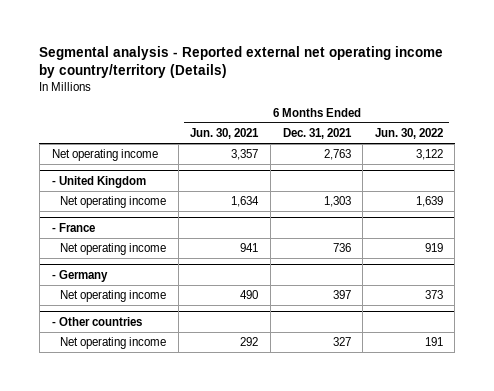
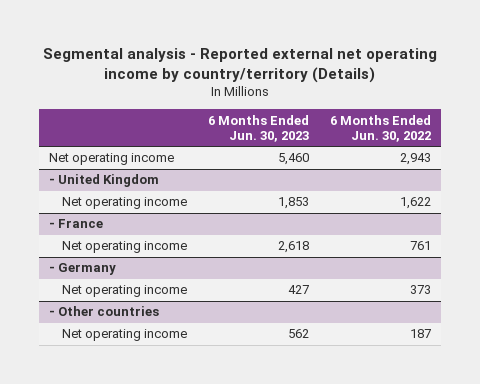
[190,128,260,140] Jun. 30, 2021 -> none
[282,128,352,140] Dec. 31, 2021 -> none
none -> [207,114,309,142] 6 Months Ended Jun. 30, 2023
[415,149,443,161] 3,122 -> [399,153,431,166] 2,943
[415,196,443,208] 1,639 -> [399,197,431,210] 1,622
[424,243,443,253] 919 -> [409,241,431,251] 761
[424,337,443,347] 191 -> [409,329,431,339] 187

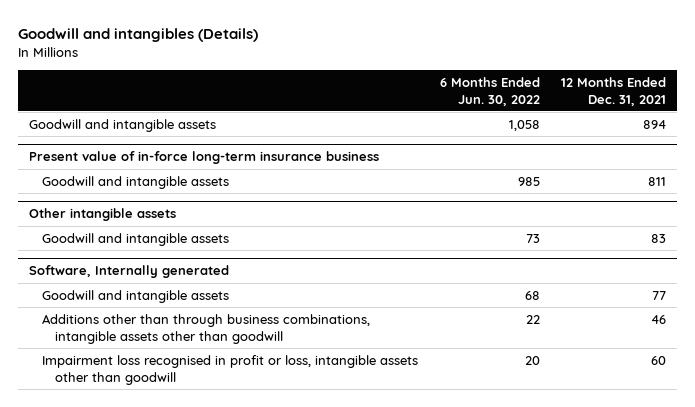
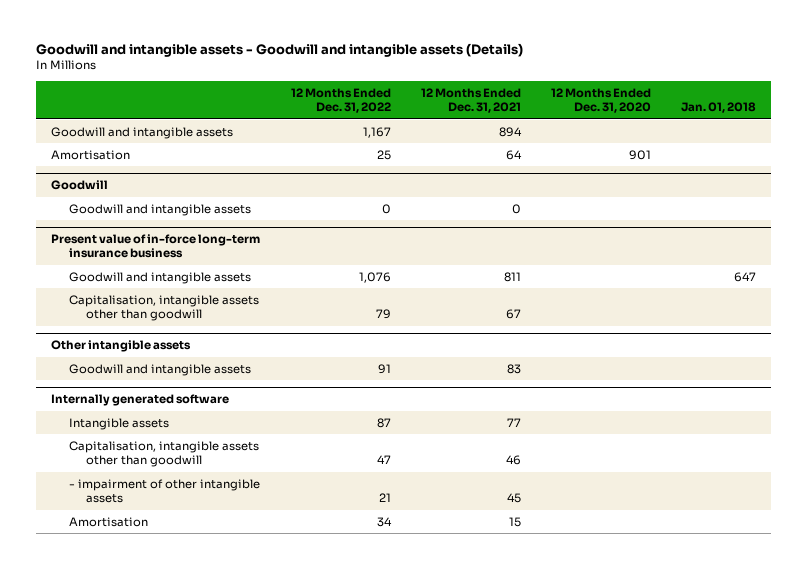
[18,27,259,42] Goodwill and intangibles (Details) -> [36,42,524,57] Goodwill and intangible assets - Goodwill and intangible assets (Details)
[439,76,540,106] 6 Months Ended Jun. 30, 2022 -> none
none -> [290,87,391,114] 12 Months Ended Dec. 31, 2022
none -> [550,87,651,114] 12 Months Ended Dec. 31, 2020
none -> [681,102,757,114] Jan. 01, 2018
none -> [51,149,131,160] Amortisation
none -> [51,180,109,191] Goodwill
none -> [68,203,251,216] Goodwill and intangible assets
none -> [68,294,259,322] Capitalisation, intangible assets other than goodwill
[29,265,230,279] Software, Internally generated -> [51,394,230,407] Internally generated software
[42,289,230,303] Goodwill and intangible assets -> [68,417,169,430] Intangible assets
[42,313,371,344] Additions other than through business combinations, intangible assets other than goodwill -> [68,440,259,468] Capitalisation, intangible assets other than goodwill
[42,354,419,385] Impairment loss recognised in profit or loss, intangible assets other than goodwill -> [68,478,260,504] - impairment of other intangible assets
[651,355,667,365] 60 -> [506,493,521,504] 45
none -> [68,516,148,527] Amortisation

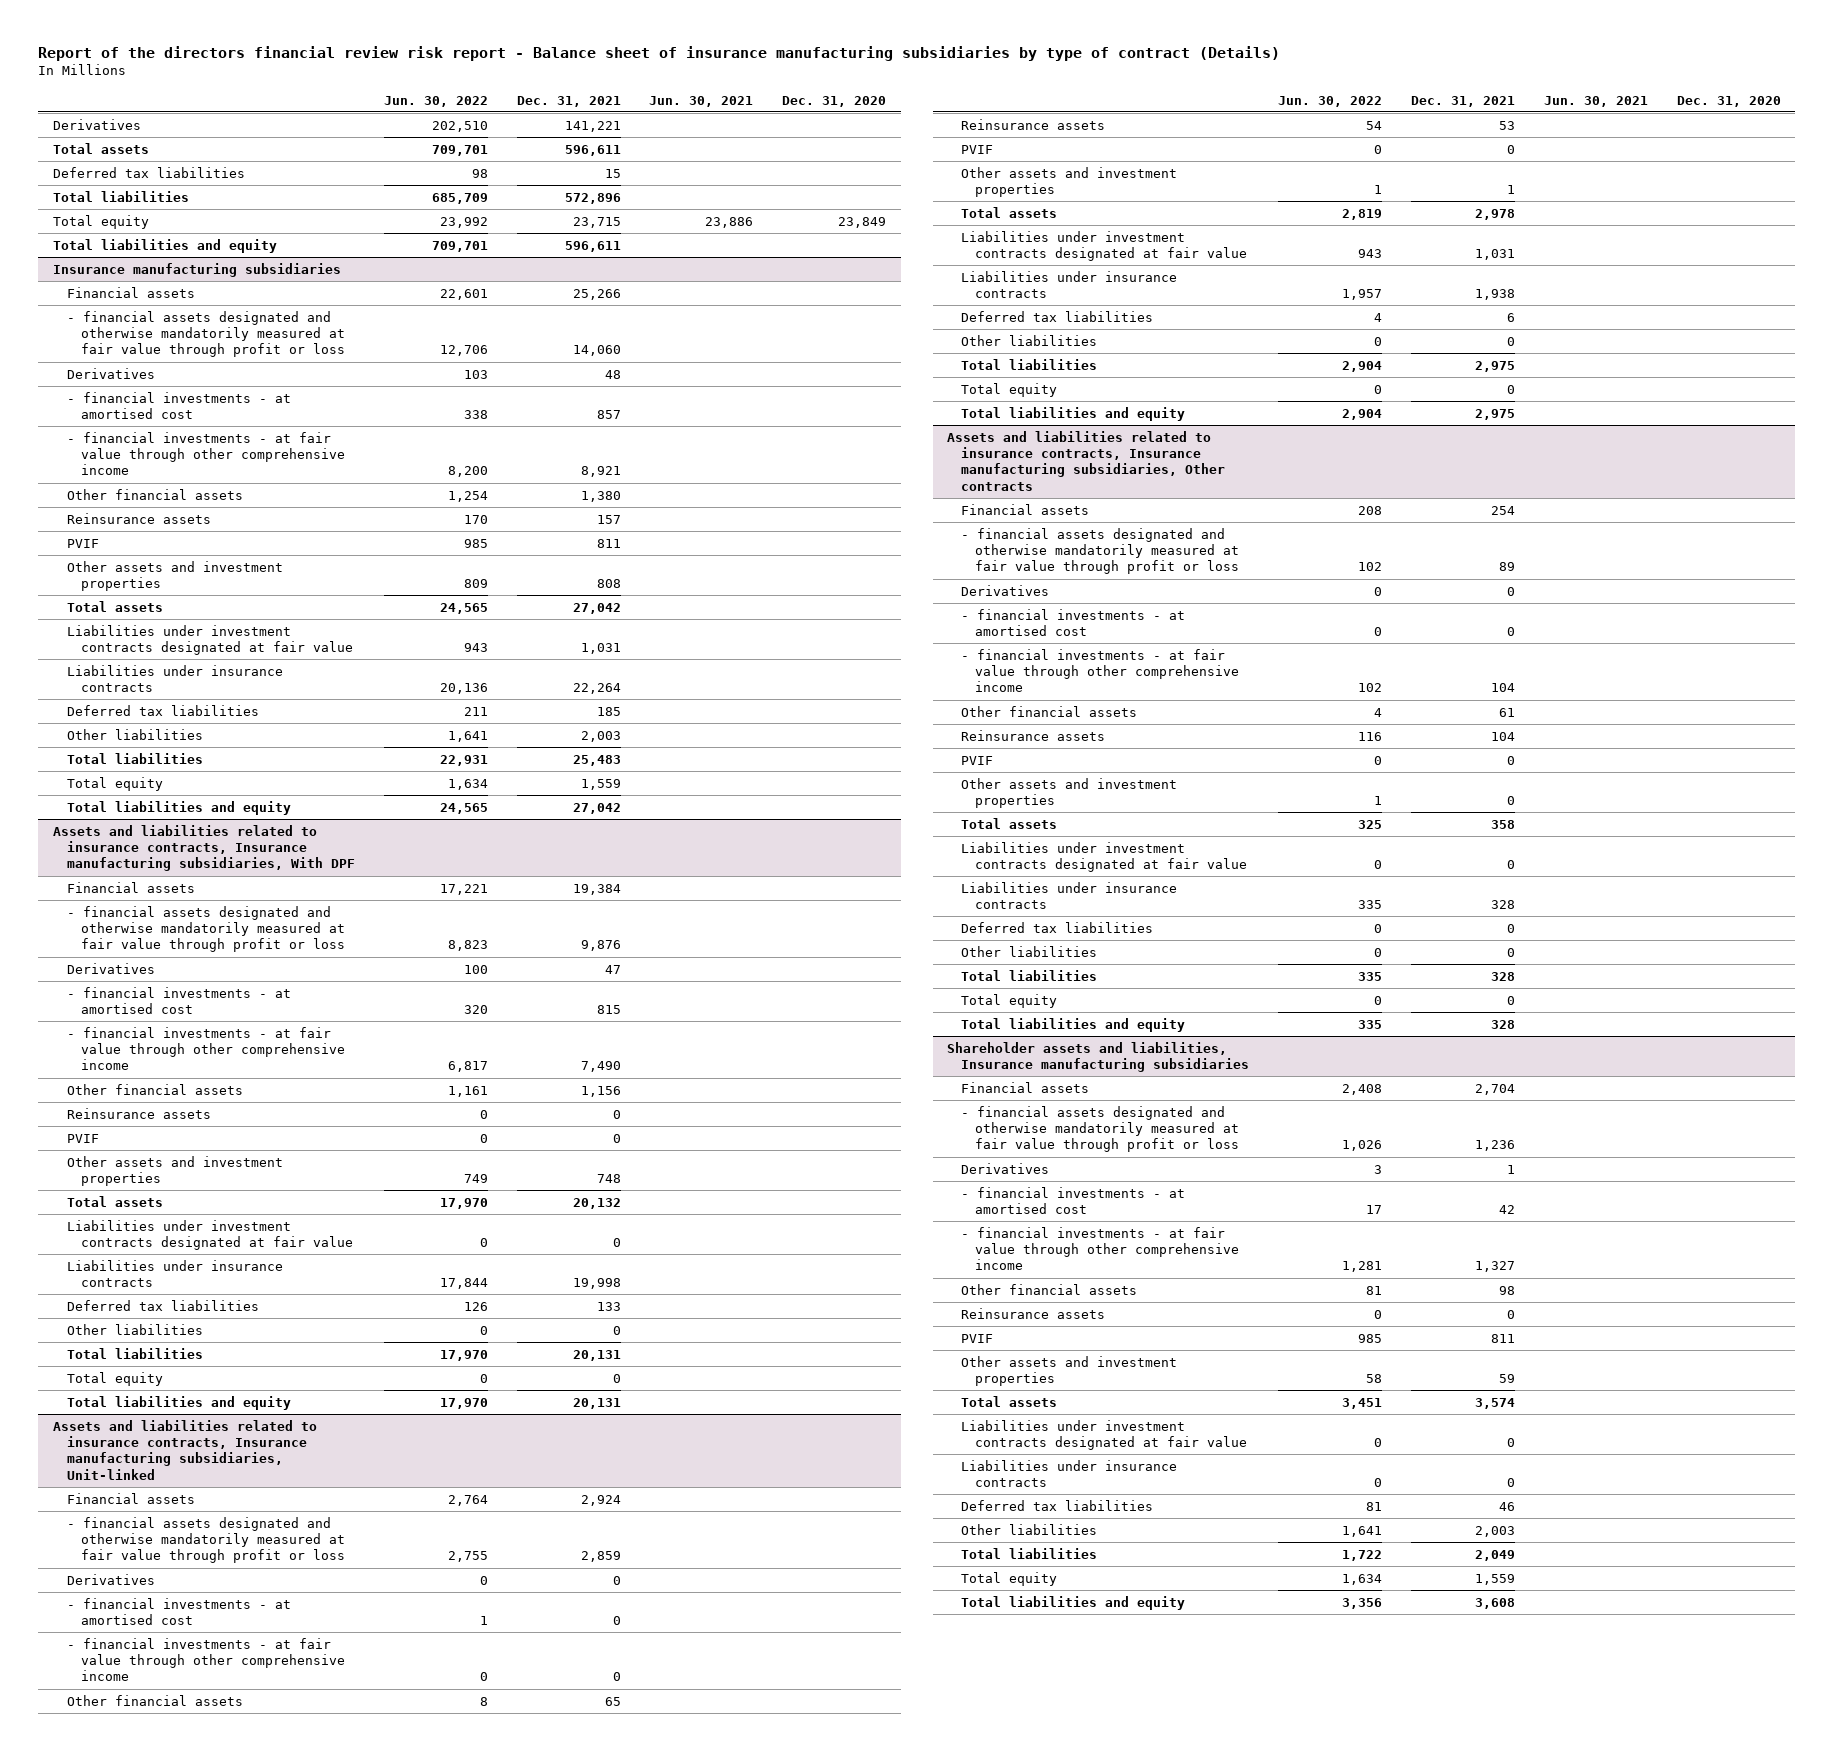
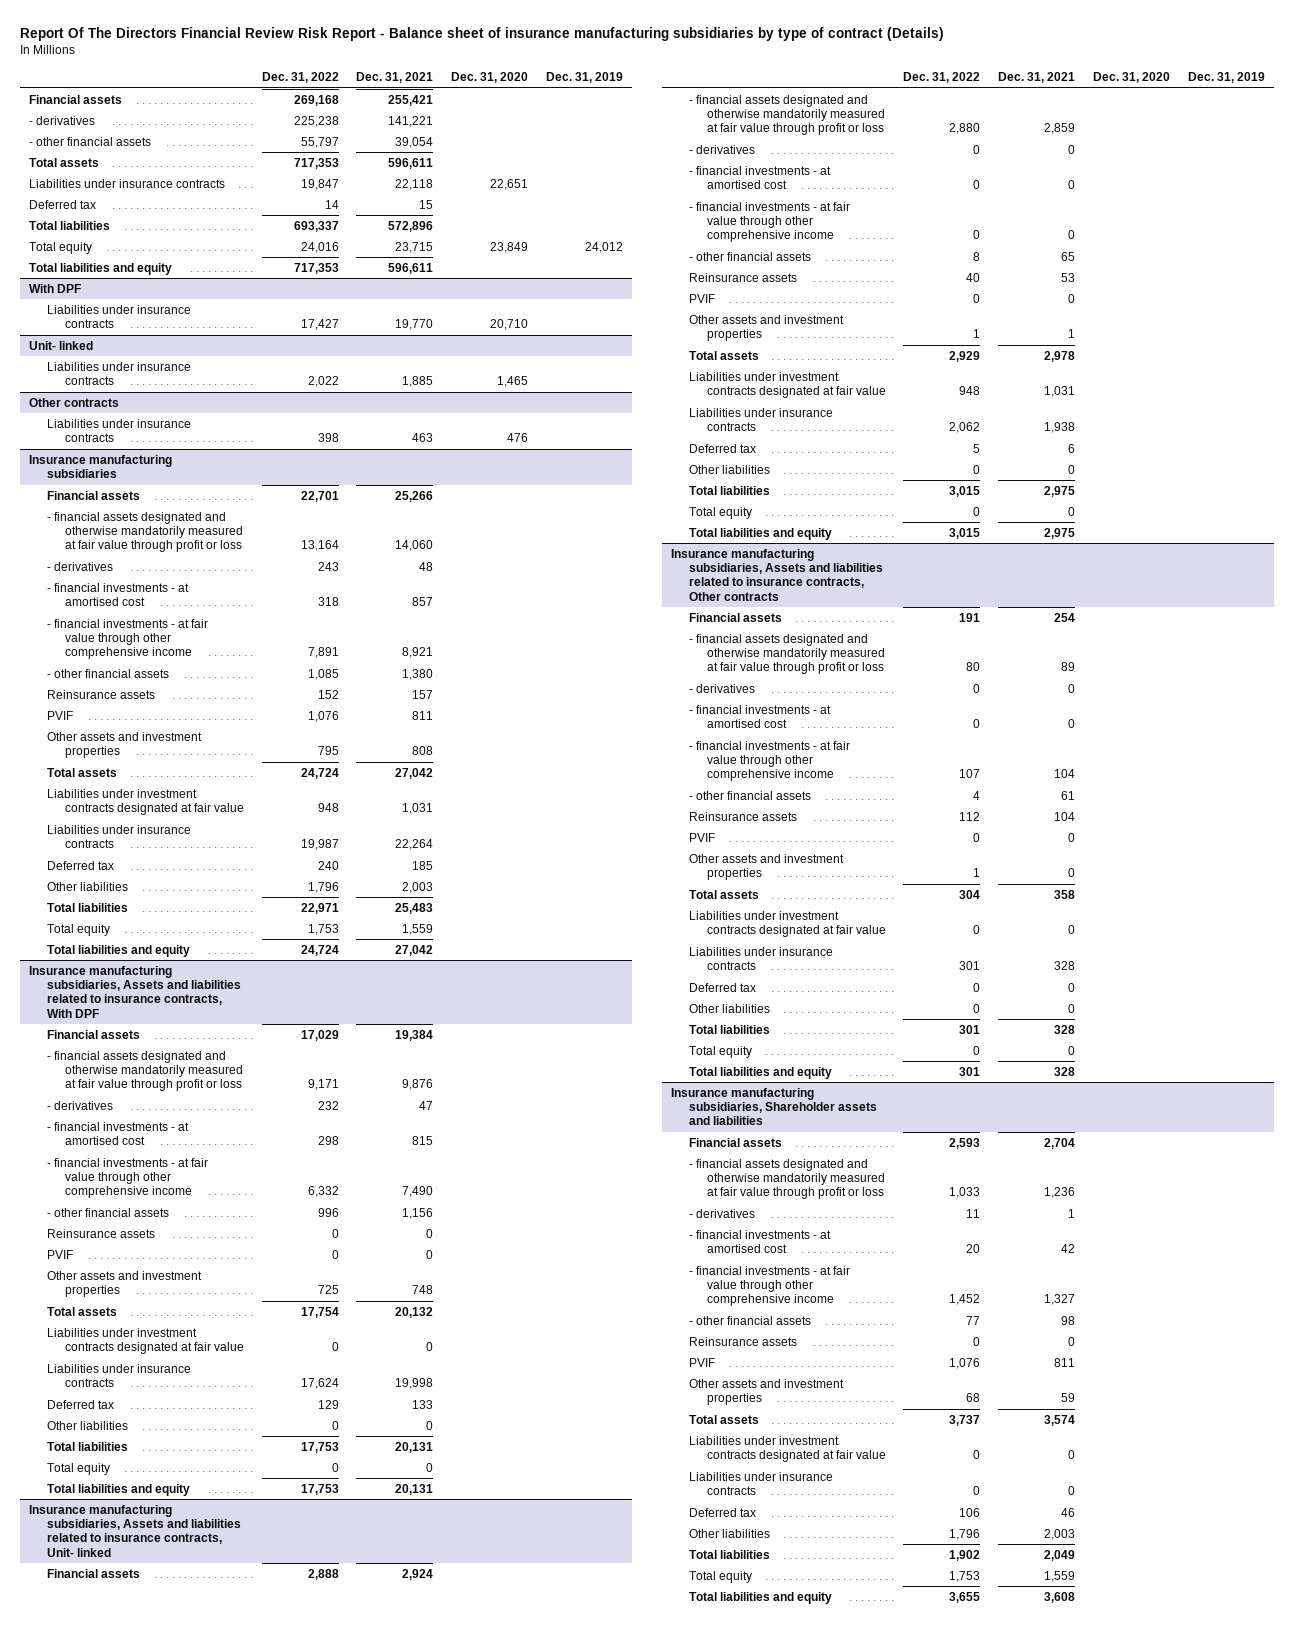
[38,46,1281,62] Report of the directors financial review risk report - Balance sheet of insurance manufacturing subsidiaries by type of contract (Details) -> [19,27,944,42] Report Of The Directors Financial Review Risk Report - Balance sheet of insurance manufacturing subsidiaries by type of contract (Details)
[383,95,488,107] Jun. 30, 2022 -> none
[649,95,754,107] Jun. 30, 2021 -> none
none -> [261,72,339,84] Dec. 31, 2022
none -> [545,72,623,84] Dec. 31, 2019
none -> [28,94,122,104] Financial assets
[52,118,141,130] Derivatives -> [28,115,95,125] - derivatives
none -> [28,136,151,146] - other financial assets
none -> [28,178,225,188] Liabilities under insurance contracts
[52,166,245,178] Deferred tax liabilities -> [28,199,96,209] Deferred tax
none -> [28,283,81,293] With DPF
none -> [46,304,191,329] Liabilities under insurance contracts
none -> [28,340,93,350] Unit- linked
none -> [46,361,191,386] Liabilities under insurance contracts
none -> [28,397,119,407] Other contracts
none -> [46,418,191,443] Liabilities under insurance contracts
[66,367,155,379] Derivatives -> [46,561,113,571] - derivatives
[66,488,243,500] Other financial assets -> [46,668,169,678] - other financial assets
[66,704,259,716] Deferred tax liabilities -> [46,860,114,870] Deferred tax
[52,824,355,872] Assets and liabilities related to insurance contracts, Insurance manufacturing subsidiaries, With DPF -> [28,965,241,1018] Insurance manufacturing subsidiaries, Assets and liabilities related to insurance contracts, With DPF
[66,962,155,974] Derivatives -> [46,1100,113,1110] - derivatives
[66,1083,243,1095] Other financial assets -> [46,1207,169,1217] - other financial assets
[66,1299,259,1311] Deferred tax liabilities -> [46,1399,114,1409] Deferred tax
[52,1419,317,1480] Assets and liabilities related to insurance contracts, Insurance manufacturing subsidiaries, Unit-linked -> [28,1504,241,1557] Insurance manufacturing subsidiaries, Assets and liabilities related to insurance contracts, Unit- linked
[66,1573,155,1585] Derivatives -> [688,144,755,154] - derivatives
[66,1694,243,1706] Other financial assets -> [688,251,811,261] - other financial assets
[961,310,1154,322] Deferred tax liabilities -> [688,443,756,453] Deferred tax
[947,430,1226,491] Assets and liabilities related to insurance contracts, Insurance manufacturing subsidiaries, Other contracts -> [670,548,883,601] Insurance manufacturing subsidiaries, Assets and liabilities related to insurance contracts, Other contracts
[961,584,1050,596] Derivatives -> [688,683,755,693] - derivatives
[961,705,1138,717] Other financial assets -> [688,790,811,800] - other financial assets
[961,921,1154,933] Deferred tax liabilities -> [688,982,756,992] Deferred tax
[947,1041,1250,1072] Shareholder assets and liabilities, Insurance manufacturing subsidiaries -> [670,1087,877,1126] Insurance manufacturing subsidiaries, Shareholder assets and liabilities
[961,1162,1050,1174] Derivatives -> [688,1208,755,1218] - derivatives
[961,1283,1138,1295] Other financial assets -> [688,1315,811,1325] - other financial assets
[961,1499,1154,1511] Deferred tax liabilities -> [688,1507,756,1517] Deferred tax

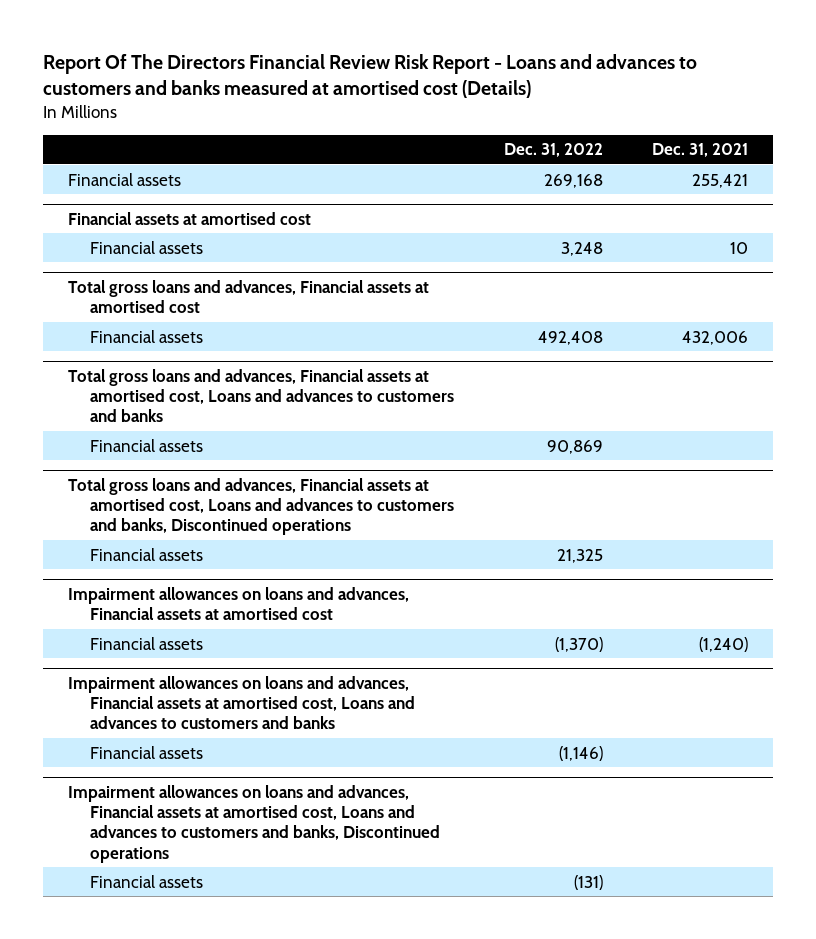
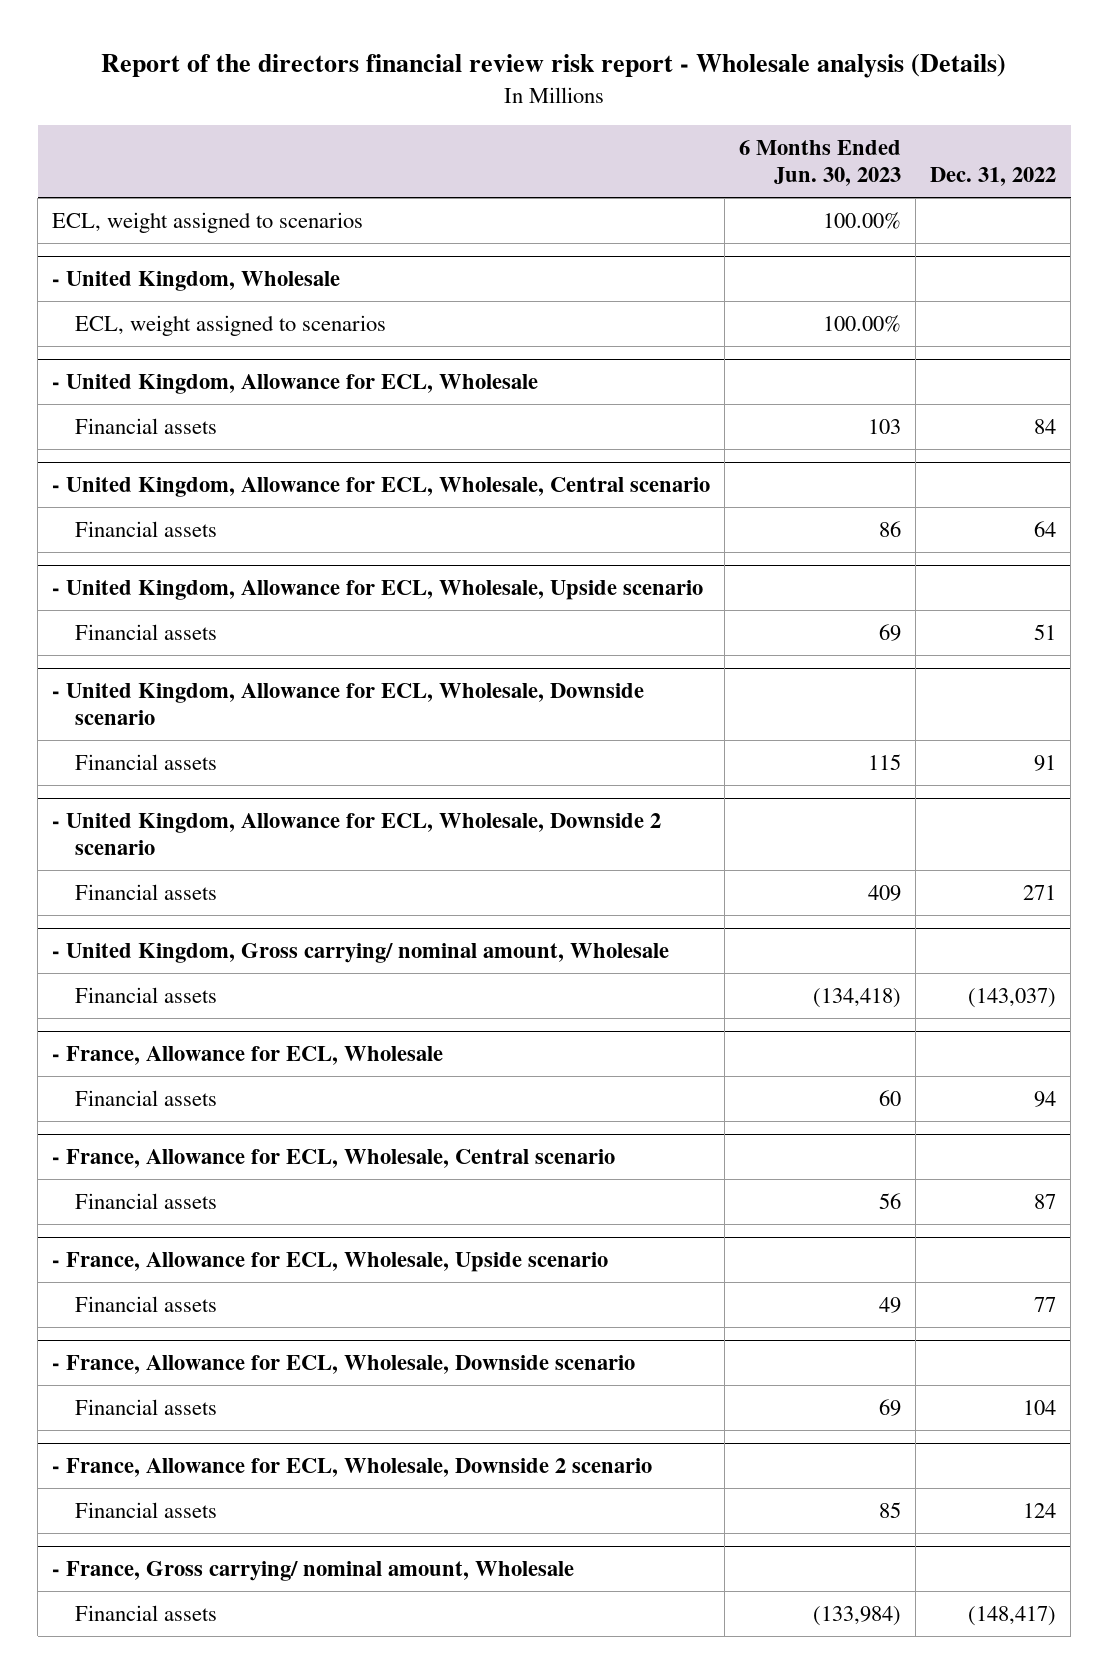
[42,53,697,98] Report Of The Directors Financial Review Risk Report - Loans and advances to customers and banks measured at amortised cost (Details) -> [101,54,1007,79] Report of the directors financial review risk report - Wholesale analysis (Details)
[652,143,749,158] Dec. 31, 2021 -> none
none -> [739,140,902,187] 6 Months Ended Jun. 30, 2023
[67,211,311,225] Financial assets at amortised cost -> none
[67,279,429,313] Total gross loans and advances, Financial assets at amortised cost -> none
[67,368,454,423] Total gross loans and advances, Financial assets at amortised cost, Loans and advances to customers and banks -> none
[67,477,454,536] Total gross loans and advances, Financial assets at amortised cost, Loans and advances to customers and banks, Discontinued operations -> none
[67,586,409,620] Impairment allowances on loans and advances, Financial assets at amortised cost -> none
[67,675,415,730] Impairment allowances on loans and advances, Financial assets at amortised cost, Loans and advances to customers and banks -> none
[67,784,440,863] Impairment allowances on loans and advances, Financial assets at amortised cost, Loans and advances to customers and banks, Discontinued operations -> none
none -> [52,211,364,233] ECL, weight assigned to scenarios
none -> [52,271,341,292] - United Kingdom, Wholesale
none -> [75,314,387,336] ECL, weight assigned to scenarios
none -> [52,374,539,395] - United Kingdom, Allowance for ECL, Wholesale
[543,173,603,188] 269,168 -> [1034,418,1057,434] 84
none -> [52,477,711,498] - United Kingdom, Allowance for ECL, Wholesale, Central scenario
[560,241,603,256] 3,248 -> [1034,520,1057,537] 64
none -> [52,580,704,601] - United Kingdom, Allowance for ECL, Wholesale, Upside scenario
[537,330,603,345] 492,408 -> [1034,623,1057,640] 51
none -> [52,683,645,726] - United Kingdom, Allowance for ECL, Wholesale, Downside scenario
[546,439,603,454] 90,869 -> [1034,754,1057,771] 91
none -> [52,813,662,856] - United Kingdom, Allowance for ECL, Wholesale, Downside 2 scenario
[556,548,603,563] 21,325 -> [1023,884,1057,900] 271
none -> [52,943,670,964] - United Kingdom, Gross carrying/ nominal amount, Wholesale
[554,636,603,652] (1,370) -> [968,987,1057,1008] (143,037)
none -> [52,1046,444,1066] - France, Allowance for ECL, Wholesale
[558,745,603,761] (1,146) -> [1034,1090,1057,1107] 94
none -> [52,1149,616,1169] - France, Allowance for ECL, Wholesale, Central scenario
[573,874,603,890] (131) -> [1034,1193,1057,1209] 87
none -> [52,1252,609,1273] - France, Allowance for ECL, Wholesale, Upside scenario
none -> [75,1295,218,1312] Financial assets
none -> [52,1355,636,1375] - France, Allowance for ECL, Wholesale, Downside scenario
none -> [75,1398,218,1415] Financial assets
none -> [52,1458,653,1478] - France, Allowance for ECL, Wholesale, Downside 2 scenario
none -> [75,1501,218,1518] Financial assets
none -> [52,1561,575,1582] - France, Gross carrying/ nominal amount, Wholesale
none -> [75,1604,218,1621] Financial assets

